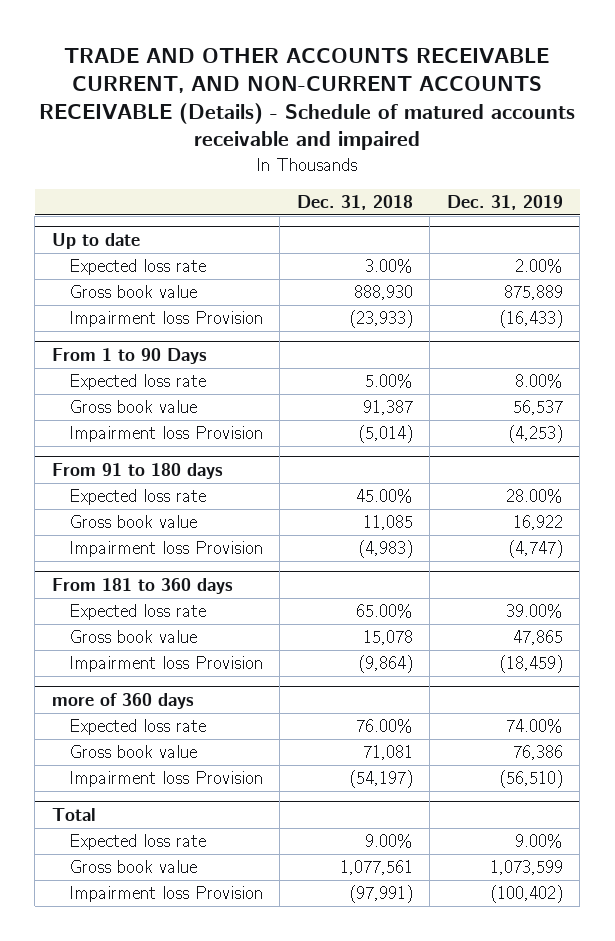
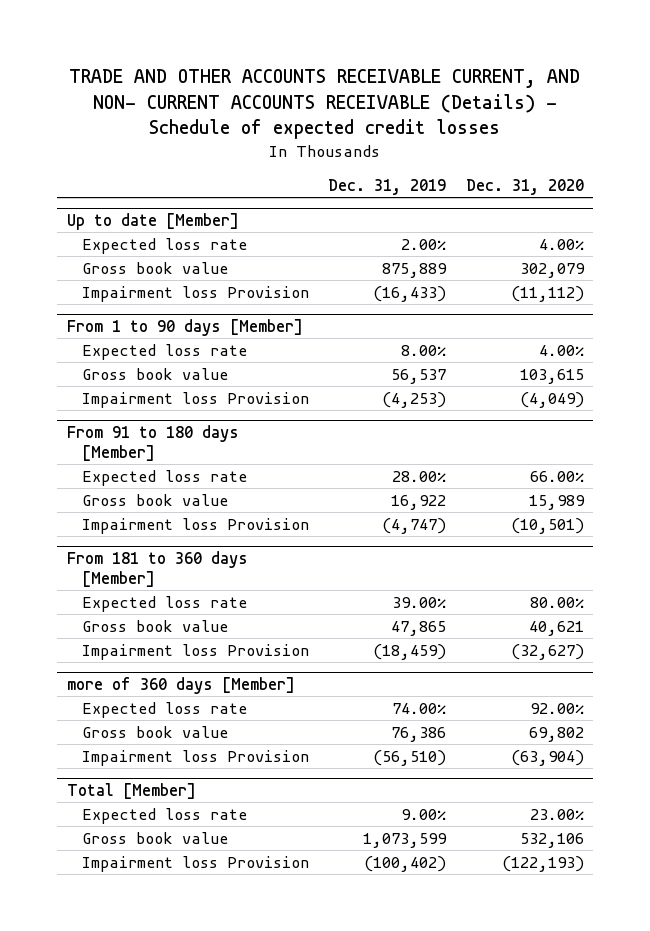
[39,47,576,151] TRADE AND OTHER ACCOUNTS RECEIVABLE CURRENT, AND NON-CURRENT ACCOUNTS RECEIVABLE (Details) - Schedule of matured accounts receivable and impaired -> [69,69,581,140] TRADE AND OTHER ACCOUNTS RECEIVABLE CURRENT, AND NON- CURRENT ACCOUNTS RECEIVABLE (Details) - Schedule of expected credit losses
[296,194,413,210] Dec. 31, 2018 -> none
none -> [465,178,584,195] Dec. 31, 2020
[52,233,141,250] Up to date -> [66,212,239,230] Up to date [Member]
[52,348,208,365] From 1 to 90 Days -> [66,318,303,336] From 1 to 90 days [Member]
[52,463,224,480] From 91 to 180 days -> [66,424,239,462] From 91 to 180 days [Member]
[52,578,234,595] From 181 to 360 days -> [66,550,248,588] From 181 to 360 days [Member]
[52,693,195,710] more of 360 days -> [66,676,295,694] more of 360 days [Member]
[52,808,97,822] Total -> [66,782,196,799] Total [Member]

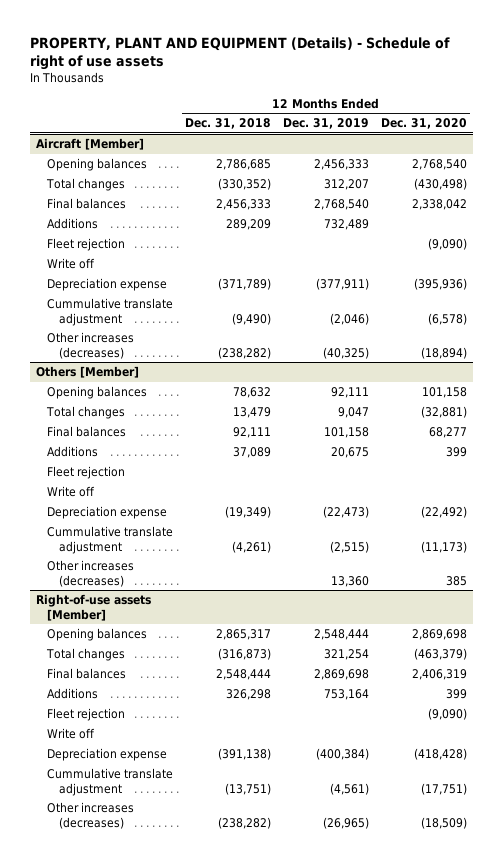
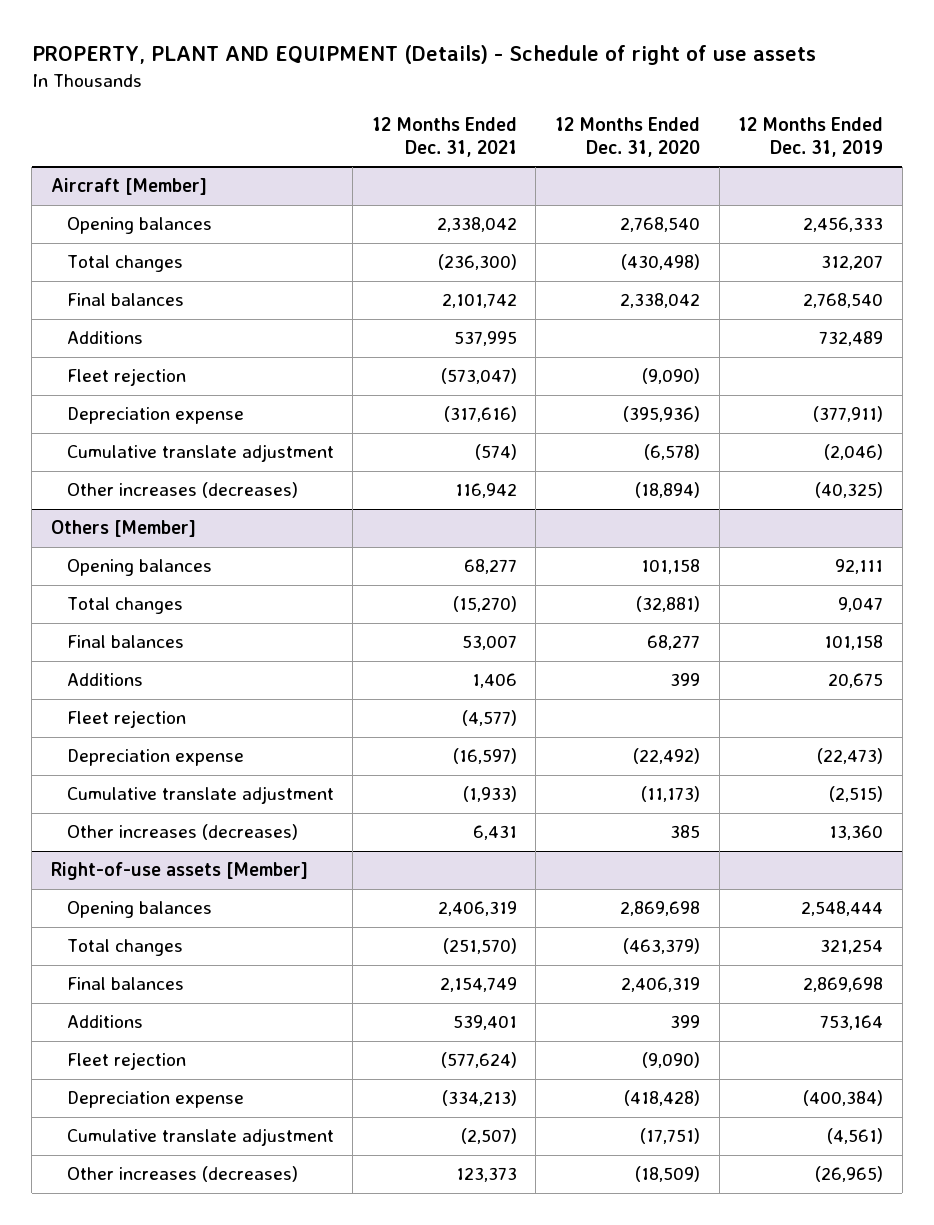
[185,118,272,130] Dec. 31, 2018 -> none
none -> [371,116,517,157] 12 Months Ended Dec. 31, 2021
[47,258,96,270] Write off -> none
[47,298,174,326] Cummulative translate adjustment -> [66,444,334,463] Cumulative translate adjustment
[47,486,96,498] Write off -> none
[47,526,174,554] Cummulative translate adjustment -> [66,786,334,805] Cumulative translate adjustment
[47,728,96,740] Write off -> none
[47,768,174,796] Cummulative translate adjustment -> [66,1128,334,1147] Cumulative translate adjustment

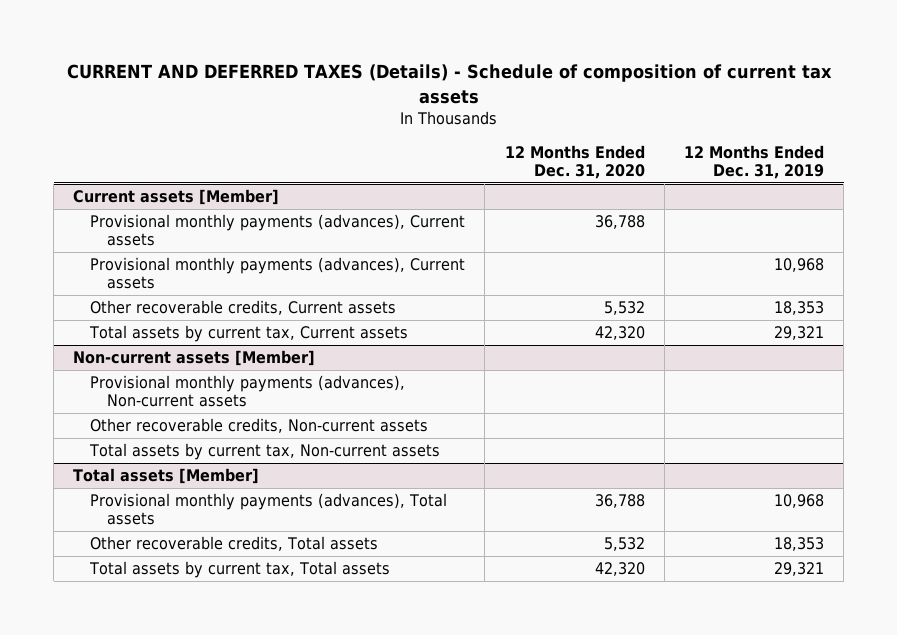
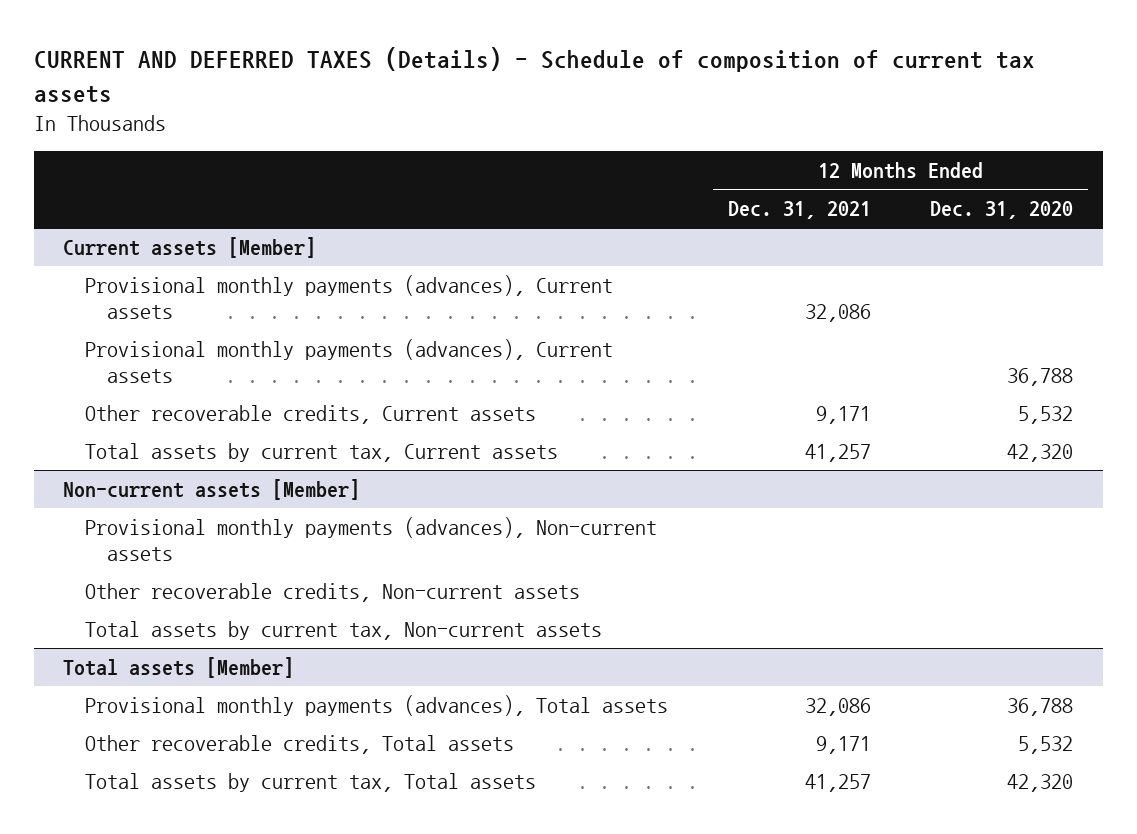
[683,144,824,179] 12 Months Ended Dec. 31, 2019 -> none
none -> [727,201,871,220] Dec. 31, 2021
[90,214,466,247] Provisional monthly payments (advances), Current assets -> [85,338,614,384] Provisional monthly payments (advances), Current assets

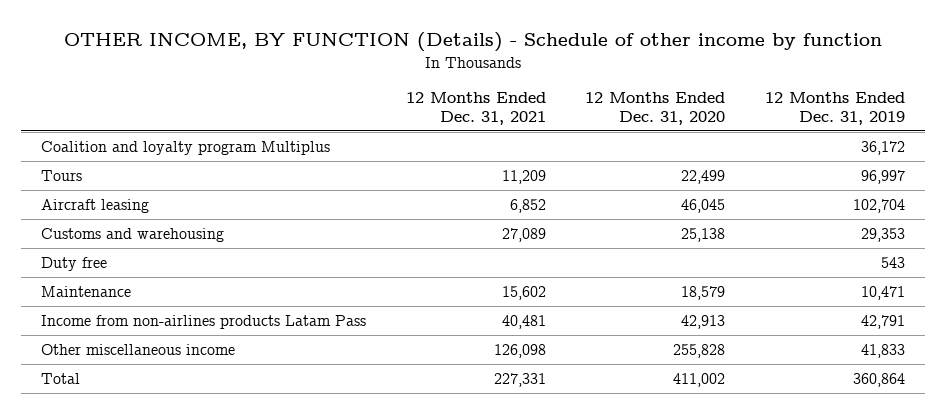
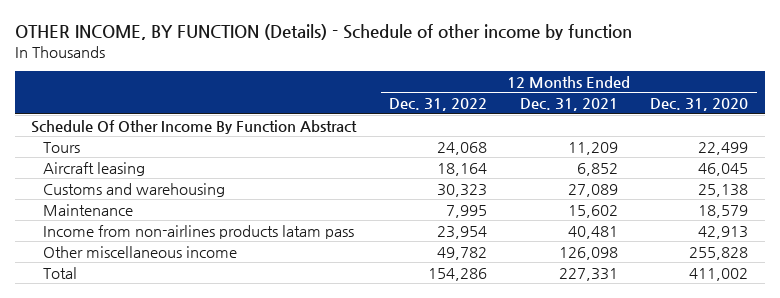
[764,92,905,125] 12 Months Ended Dec. 31, 2019 -> none
none -> [389,97,488,111] Dec. 31, 2022
[40,140,330,155] Coalition and loyalty program Multiplus -> none
none -> [31,119,358,134] Schedule Of Other Income By Function Abstract
[40,256,107,271] Duty free -> none
[40,314,366,329] Income from non-airlines products Latam Pass -> [42,224,354,239] Income from non-airlines products latam pass

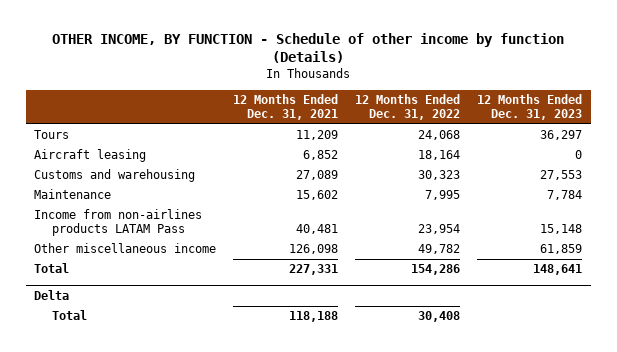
[15,24,633,41] OTHER INCOME, BY FUNCTION (Details) - Schedule of other income by function -> [52,33,565,64] OTHER INCOME, BY FUNCTION - Schedule of other income by function (Details)
[650,97,749,111] Dec. 31, 2020 -> none
none -> [477,94,583,121] 12 Months Ended Dec. 31, 2023
[31,119,358,134] Schedule Of Other Income By Function Abstract -> none
[42,224,354,239] Income from non-airlines products latam pass -> [34,209,203,237] Income from non-airlines products LATAM Pass
none -> [34,290,70,301] Delta
none -> [51,310,87,321] Total

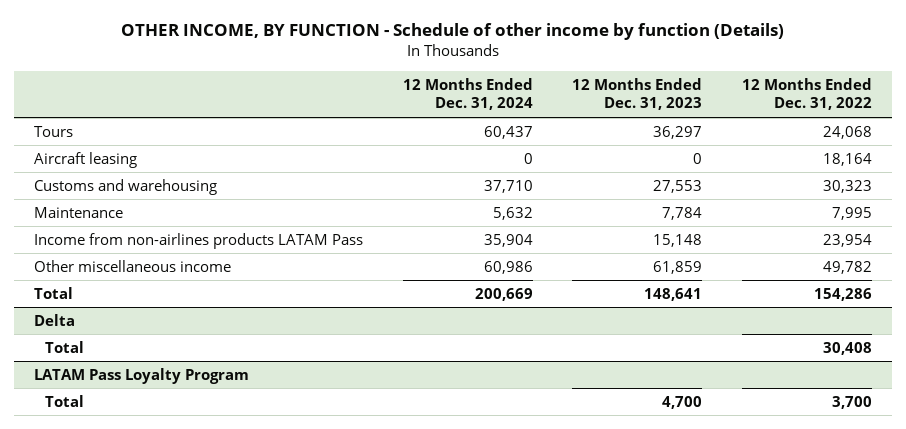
[233,94,339,121] 12 Months Ended Dec. 31, 2021 -> none
none -> [402,77,533,111] 12 Months Ended Dec. 31, 2024
none -> [33,367,249,384] LATAM Pass Loyalty Program
none -> [45,394,85,407] Total

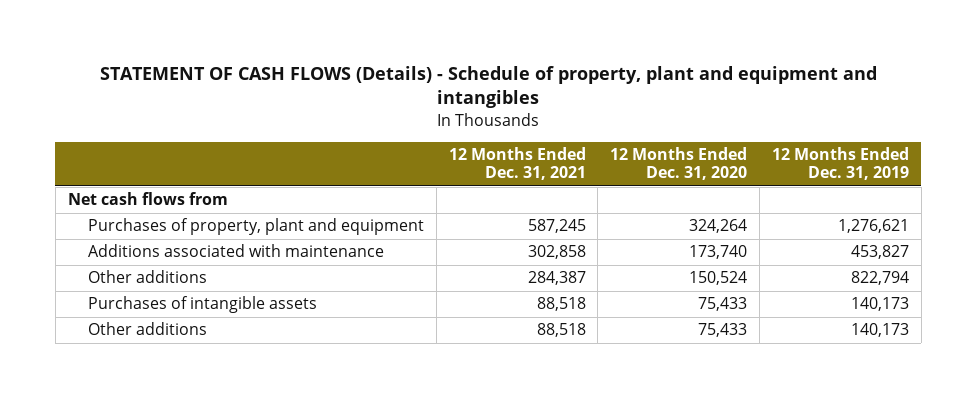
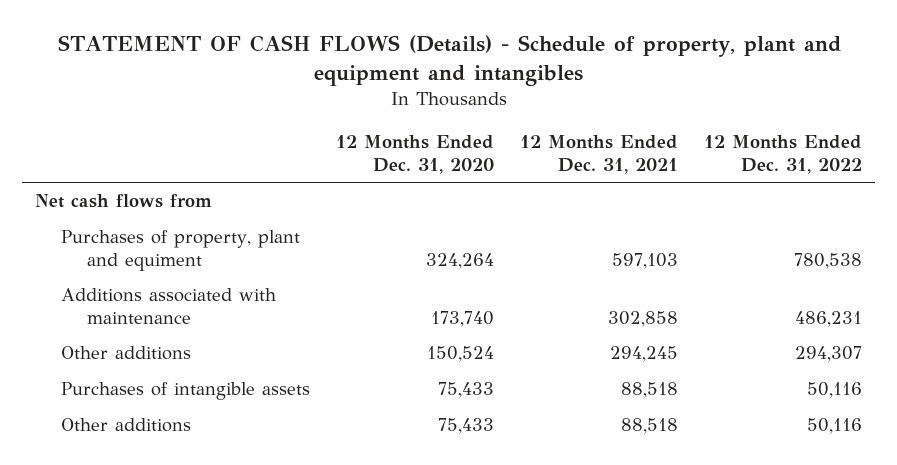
[771,147,909,181] 12 Months Ended Dec. 31, 2019 -> none
none -> [704,135,863,174] 12 Months Ended Dec. 31, 2022
[87,218,424,236] Purchases of property, plant and equipment -> [60,230,300,271] Purchases of property, plant and equiment
[527,219,586,234] 587,245 -> [611,252,678,269] 597,103
[527,271,586,286] 284,387 -> [609,346,678,363] 294,245

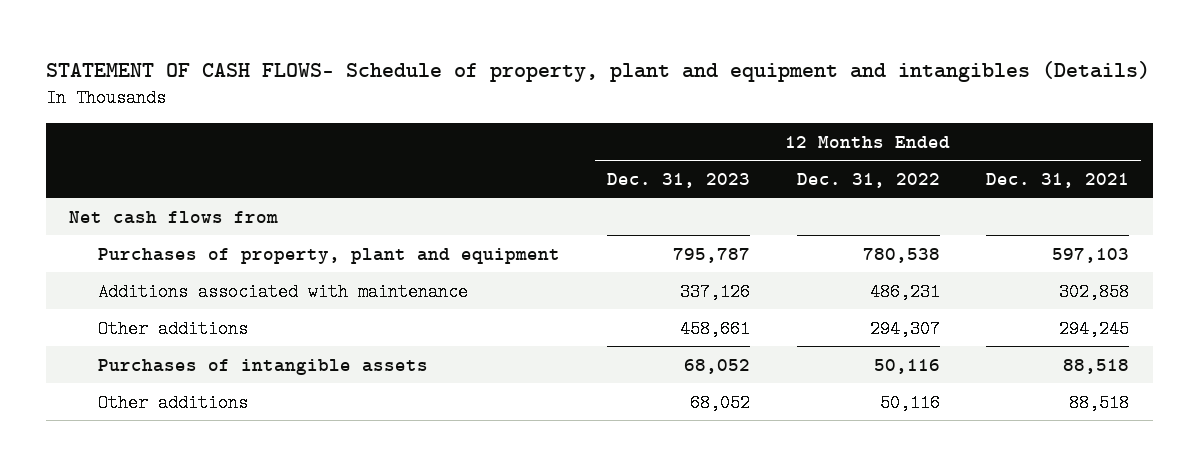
[57,34,841,86] STATEMENT OF CASH FLOWS (Details) - Schedule of property, plant and equipment and intangibles -> [46,60,1151,82] STATEMENT OF CASH FLOWS- Schedule of property, plant and equipment and intangibles (Details)
[335,135,494,174] 12 Months Ended Dec. 31, 2020 -> none
none -> [606,172,750,188] Dec. 31, 2023
[60,230,300,271] Purchases of property, plant and equiment -> [98,247,561,264] Purchases of property, plant and equipment

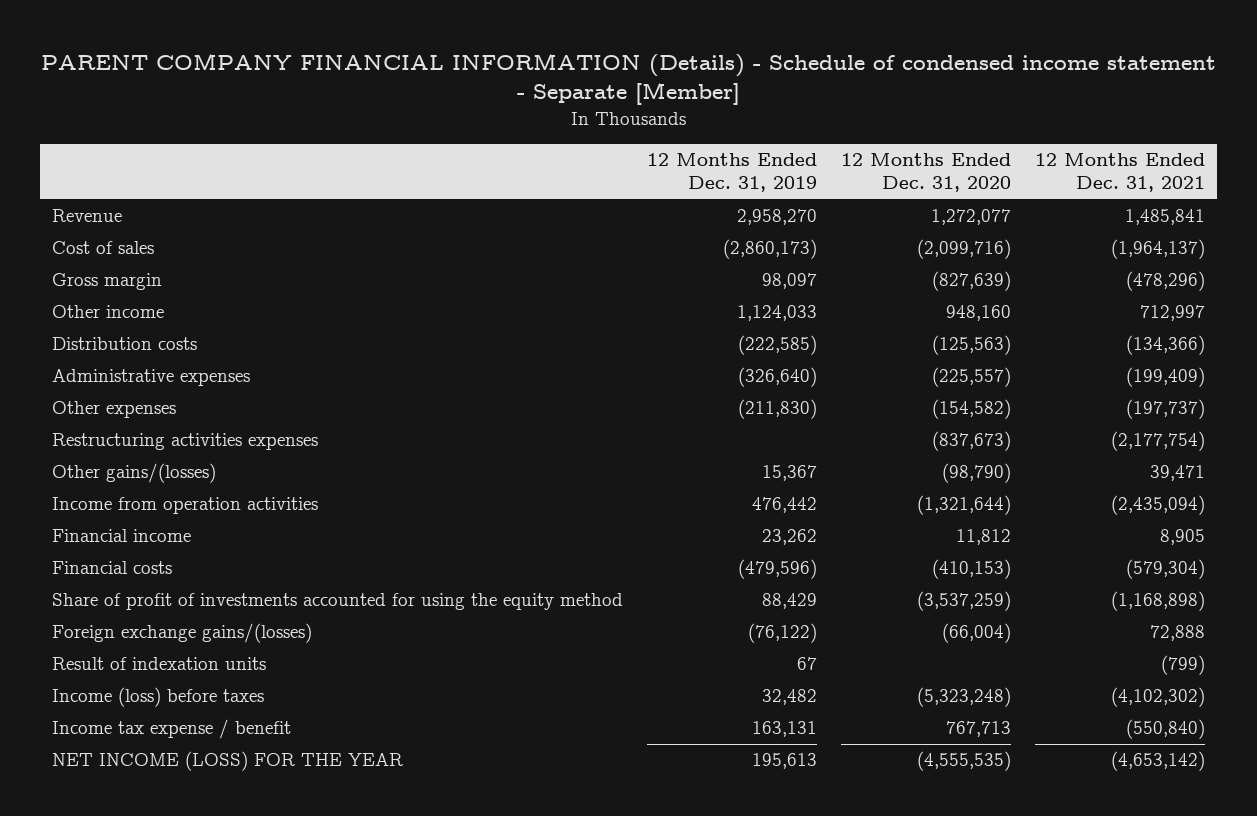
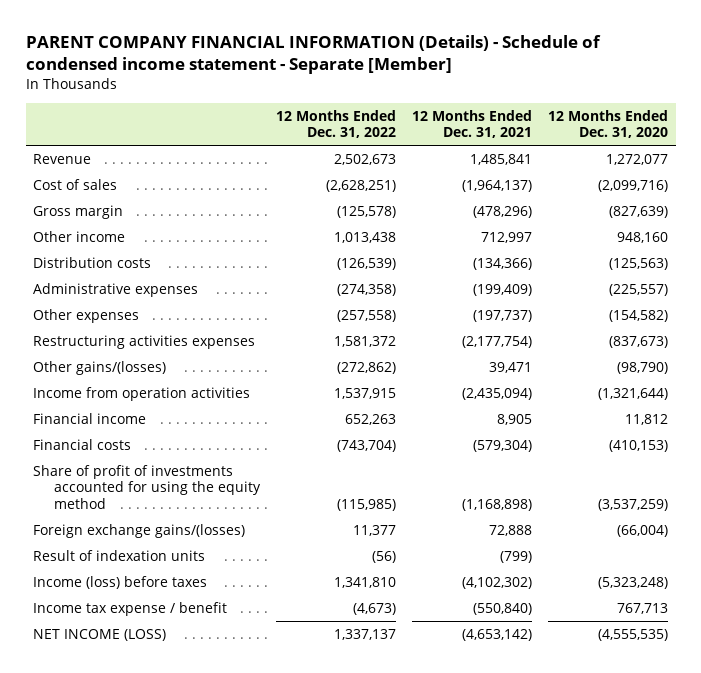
[647,152,818,193] 12 Months Ended Dec. 31, 2019 -> none
none -> [276,109,397,139] 12 Months Ended Dec. 31, 2022
[52,751,404,772] NET INCOME (LOSS) FOR THE YEAR -> [33,629,167,642] NET INCOME (LOSS)

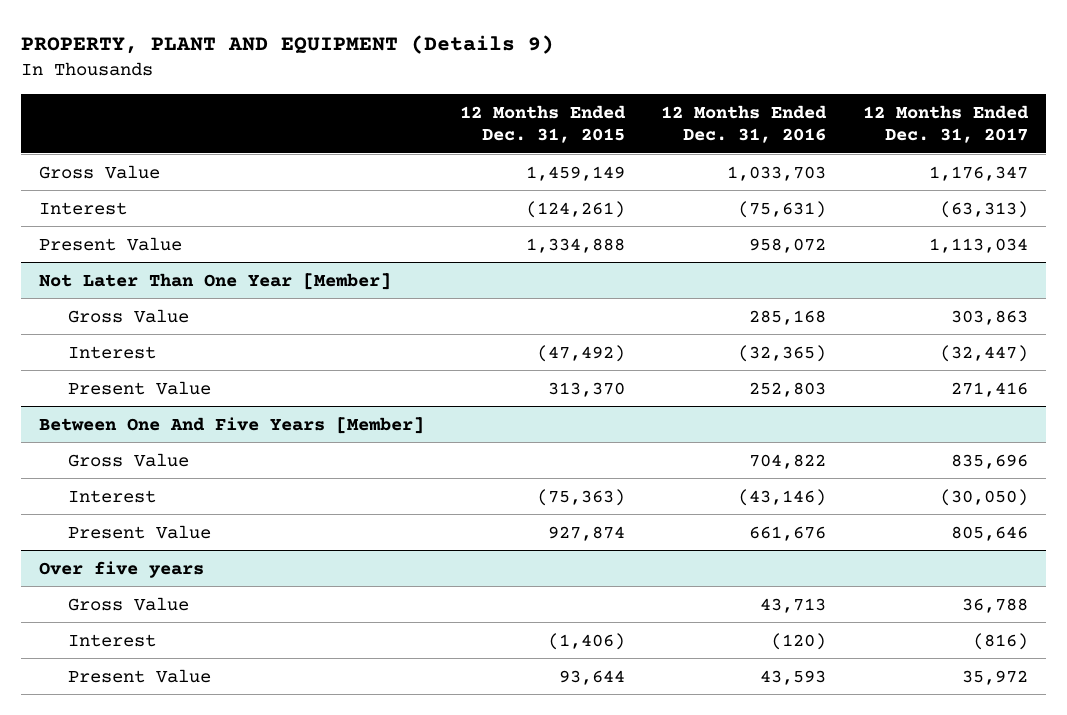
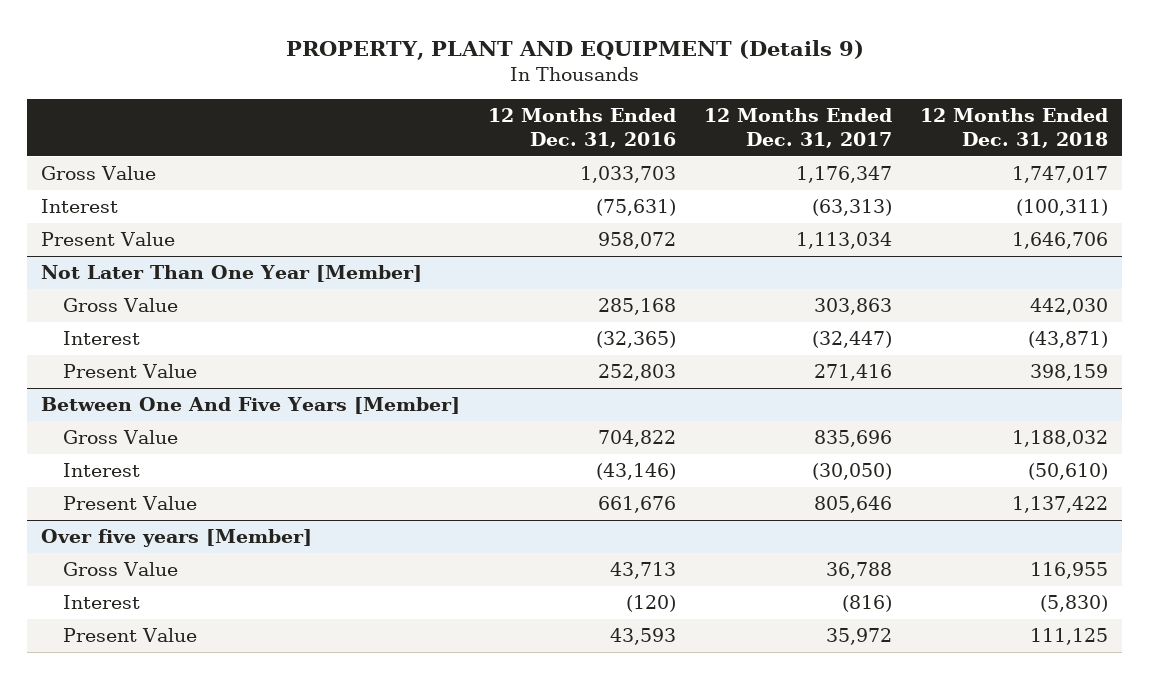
[460,105,627,143] 12 Months Ended Dec. 31, 2015 -> none
none -> [919,108,1108,148] 12 Months Ended Dec. 31, 2018
[38,560,204,578] Over five years -> [41,529,313,548] Over five years [Member]

